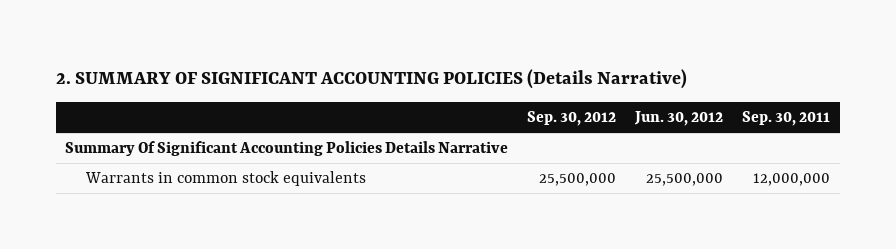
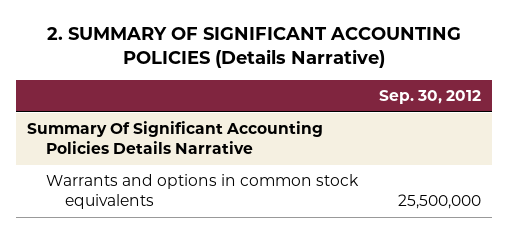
[634,110,724,126] Jun. 30, 2012 -> none
[742,110,831,126] Sep. 30, 2011 -> none
[84,171,366,187] Warrants in common stock equivalents -> [45,174,359,210] Warrants and options in common stock equivalents

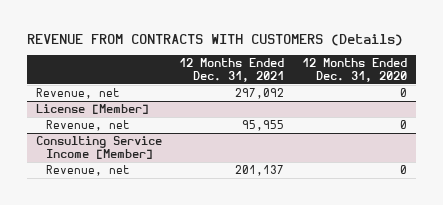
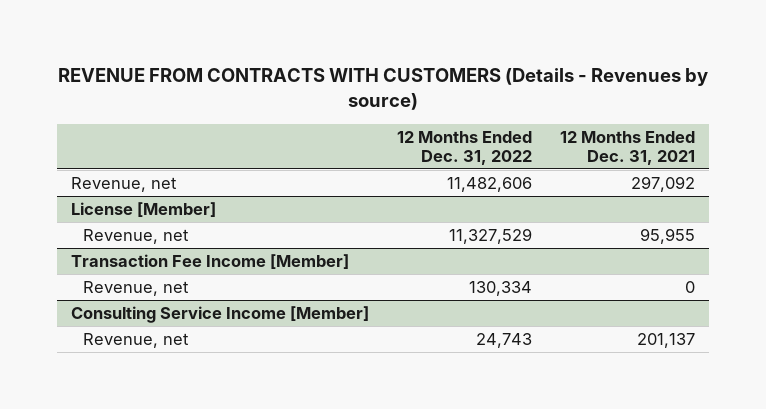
[27,33,404,46] REVENUE FROM CONTRACTS WITH CUSTOMERS (Details) -> [57,68,708,111] REVENUE FROM CONTRACTS WITH CUSTOMERS (Details - Revenues by source)
[302,57,408,82] 12 Months Ended Dec. 31, 2020 -> none
none -> [396,130,532,165] 12 Months Ended Dec. 31, 2022
none -> [70,254,349,270] Transaction Fee Income [Member]
none -> [83,281,190,297] Revenue, net

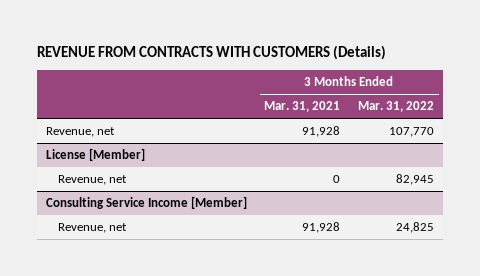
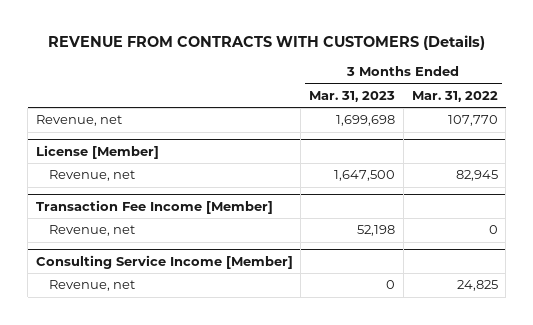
[264,101,341,113] Mar. 31, 2021 -> none
none -> [309,90,396,102] Mar. 31, 2023
none -> [35,199,273,214] Transaction Fee Income [Member]
none -> [48,225,135,237] Revenue, net

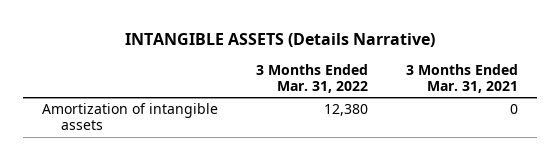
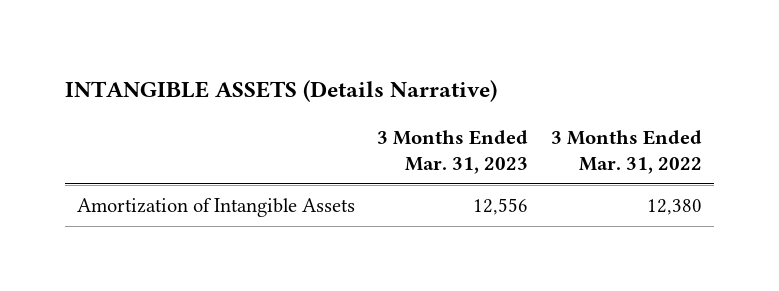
[405,63,518,93] 3 Months Ended Mar. 31, 2021 -> none
none -> [377,130,529,174] 3 Months Ended Mar. 31, 2023
[41,103,218,131] Amortization of intangible assets -> [76,198,355,218] Amortization of Intangible Assets

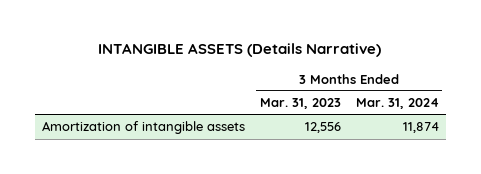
[551,130,703,174] 3 Months Ended Mar. 31, 2022 -> none
none -> [355,98,439,110] Mar. 31, 2024
[76,198,355,218] Amortization of Intangible Assets -> [41,121,245,135] Amortization of intangible assets

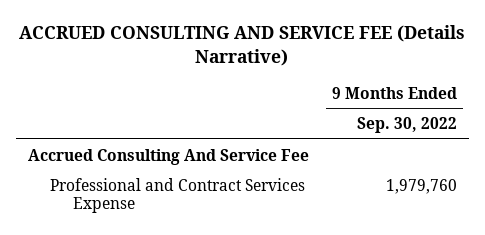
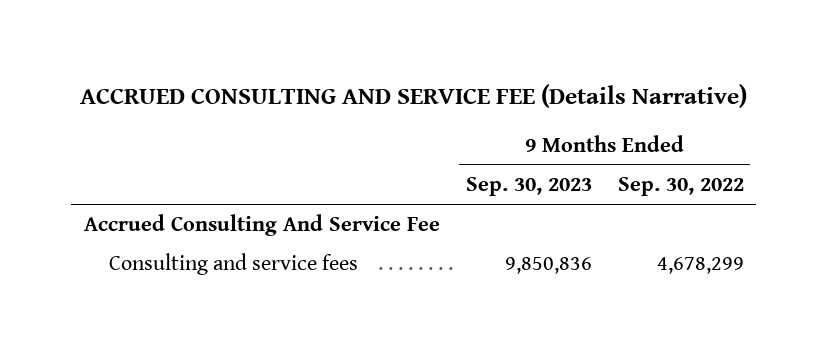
none -> [465,177,592,197] Sep. 30, 2023
[50,177,306,214] Professional and Contract Services Expense -> none
none -> [109,253,359,276] Consulting and service fees

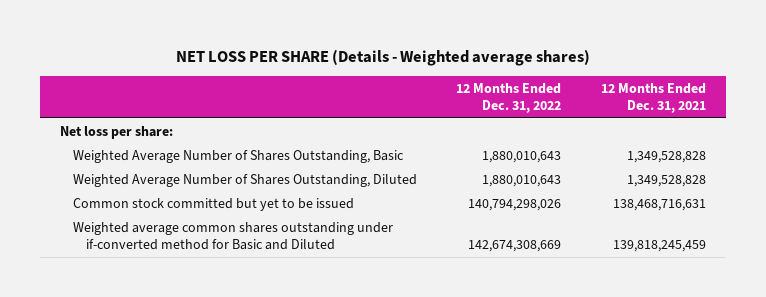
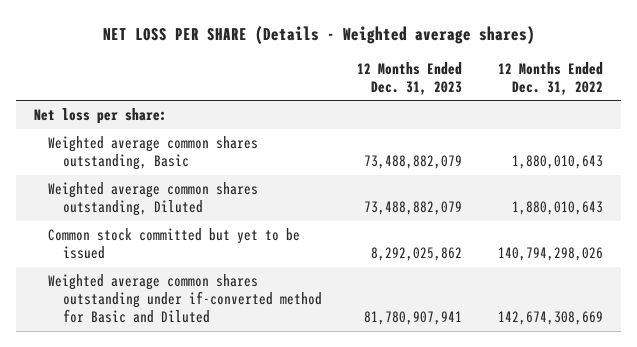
[601,83,707,114] 12 Months Ended Dec. 31, 2021 -> none
none -> [357,61,463,95] 12 Months Ended Dec. 31, 2023
[72,149,404,163] Weighted Average Number of Shares Outstanding, Basic -> [48,136,259,171] Weighted average common shares outstanding, Basic
[72,173,417,187] Weighted Average Number of Shares Outstanding, Diluted -> [48,182,259,217] Weighted average common shares outstanding, Diluted

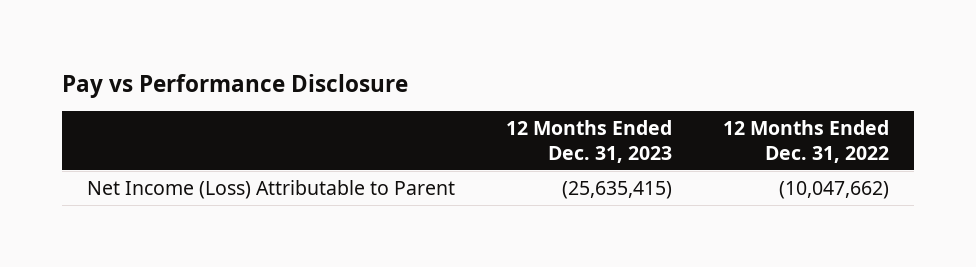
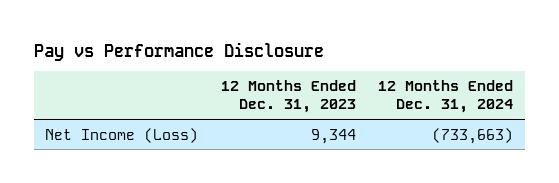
[722,120,889,163] 12 Months Ended Dec. 31, 2022 -> none
none -> [378,80,514,114] 12 Months Ended Dec. 31, 2024
[87,179,456,199] Net Income (Loss) Attributable to Parent -> [45,127,199,143] Net Income (Loss)
[561,180,672,199] (25,635,415) -> [310,128,356,144] 9,344

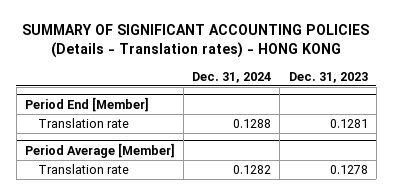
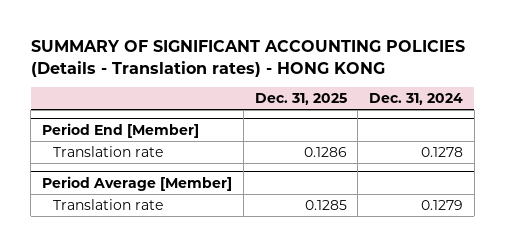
[288,71,368,83] Dec. 31, 2023 -> none
none -> [254,93,347,106] Dec. 31, 2025
[233,118,272,128] 0.1288 -> [421,146,464,157] 0.1278
[233,164,272,174] 0.1282 -> [421,199,464,210] 0.1279

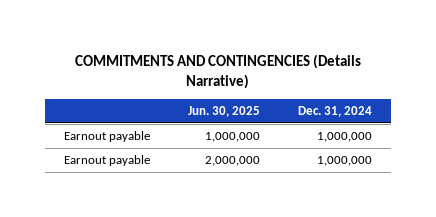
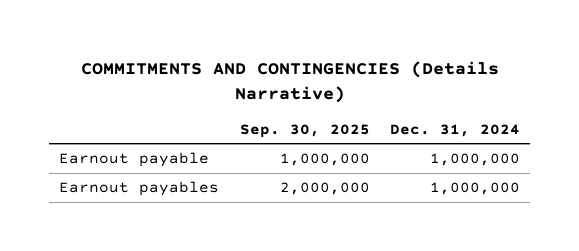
[188,106,261,118] Jun. 30, 2025 -> none
none -> [239,123,370,138] Sep. 30, 2025
[64,155,151,167] Earnout payable -> [58,180,219,196] Earnout payables

